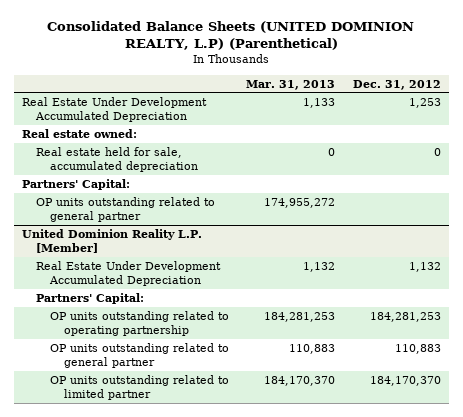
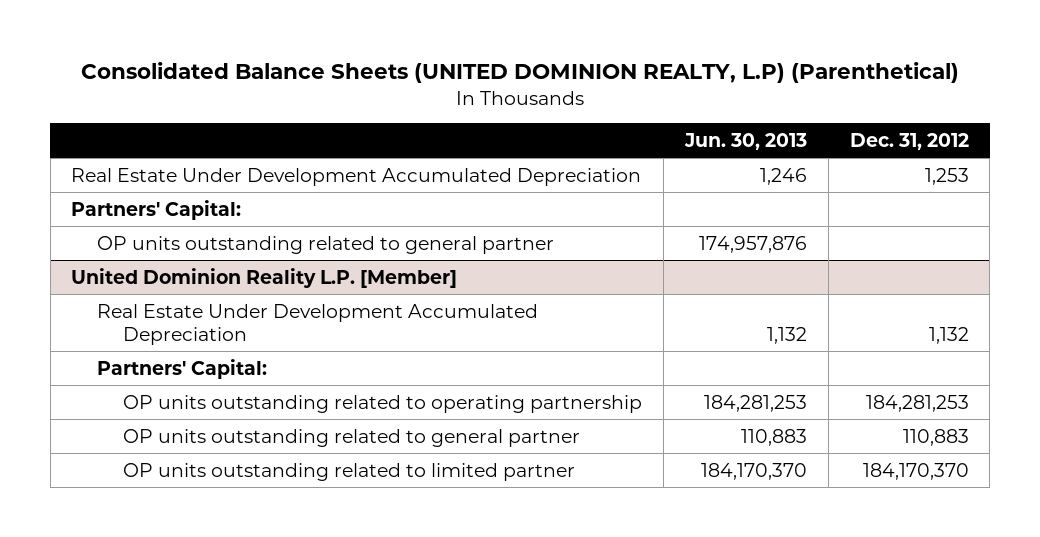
[246,79,336,90] Mar. 31, 2013 -> none
none -> [684,132,808,150] Jun. 30, 2013
[22,128,138,138] Real estate owned: -> none
[36,146,199,172] Real estate held for sale, accumulated depreciation -> none

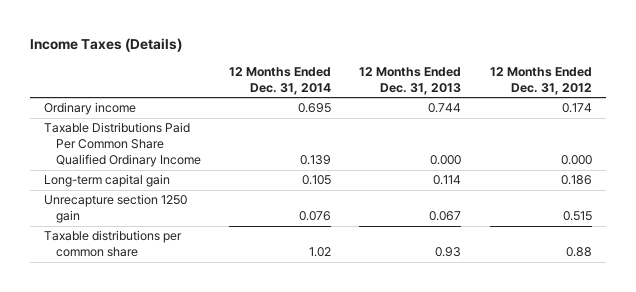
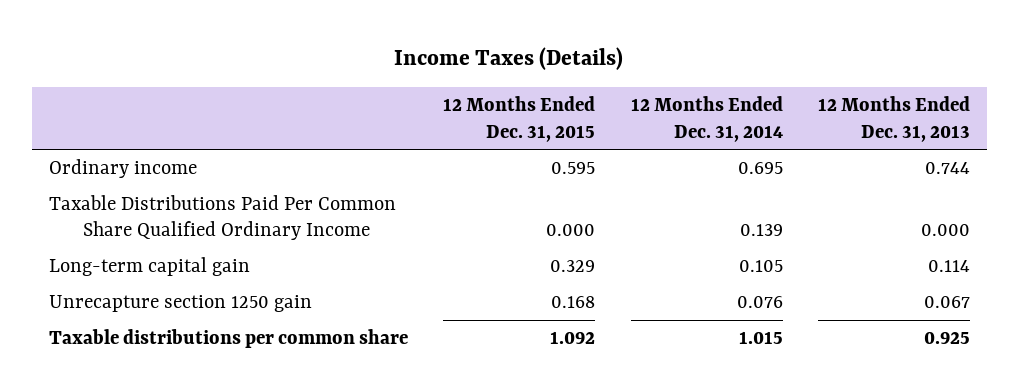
[489,66,592,95] 12 Months Ended Dec. 31, 2012 -> none
none -> [443,96,596,142] 12 Months Ended Dec. 31, 2015
[309,247,332,258] 1.02 -> [738,331,783,345] 1.015
[435,247,462,258] 0.93 -> [923,331,970,345] 0.925

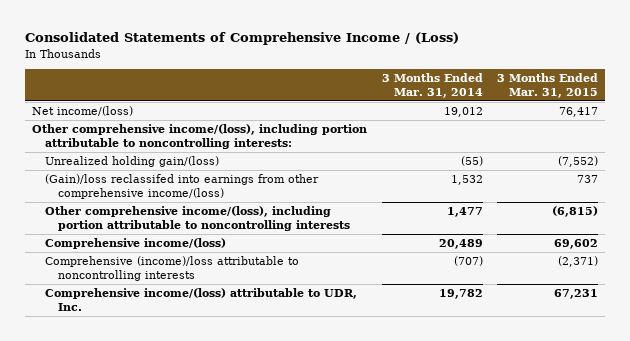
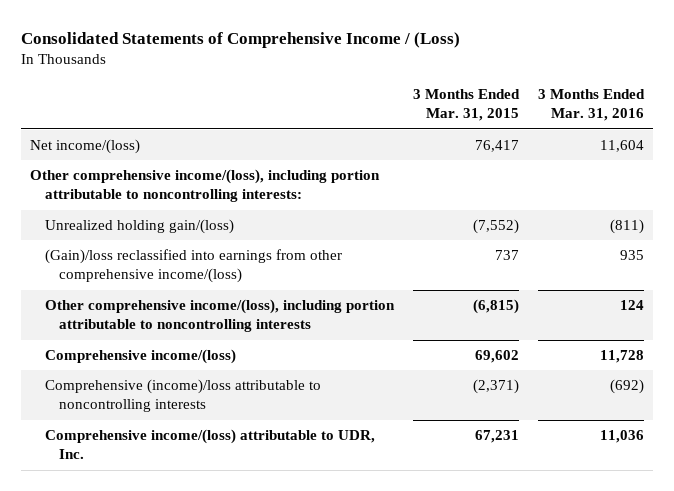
[381,72,483,98] 3 Months Ended Mar. 31, 2014 -> none
none -> [537,89,645,122] 3 Months Ended Mar. 31, 2016
[45,174,320,199] (Gain)/loss reclassifed into earnings from other comprehensive income/(loss) -> [44,249,342,284] (Gain)/loss reclassified into earnings from other comprehensive income/(loss)

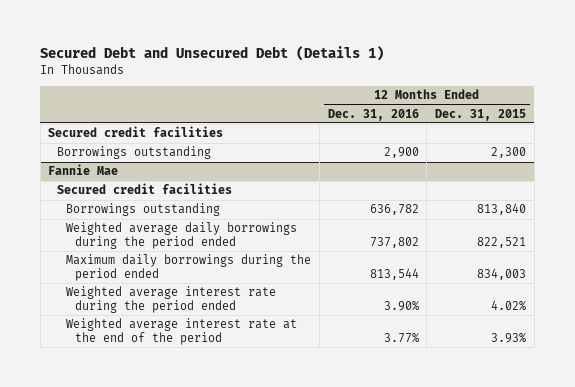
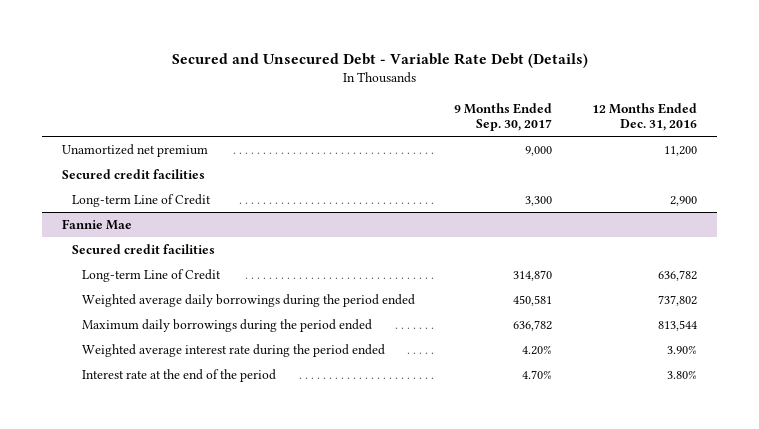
[40,46,385,62] Secured Debt and Unsecured Debt (Details 1) -> [171,52,588,68] Secured and Unsecured Debt - Variable Rate Debt (Details)
[435,108,527,121] Dec. 31, 2015 -> none
none -> [454,102,553,132] 9 Months Ended Sep. 30, 2017
none -> [62,143,209,157] Unamortized net premium
[57,146,212,160] Borrowings outstanding -> [71,193,211,207] Long-term Line of Credit
[66,203,221,217] Borrowings outstanding -> [81,268,221,282] Long-term Line of Credit
[66,318,298,346] Weighted average interest rate at the end of the period -> [81,368,276,382] Interest rate at the end of the period
[383,333,419,344] 3.77% -> [666,369,697,379] 3.80%

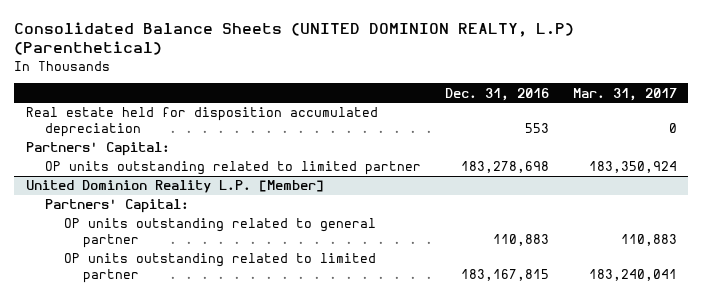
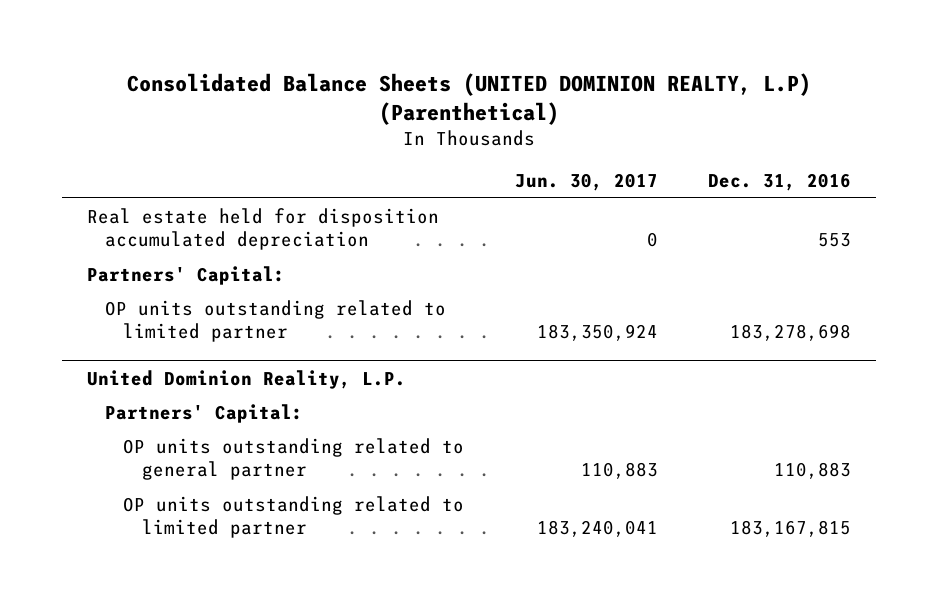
[572,87,677,101] Mar. 31, 2017 -> none
none -> [514,173,658,192] Jun. 30, 2017
[25,180,324,194] United Dominion Reality L.P. [Member] -> [87,369,407,389] United Dominion Reality, L.P.

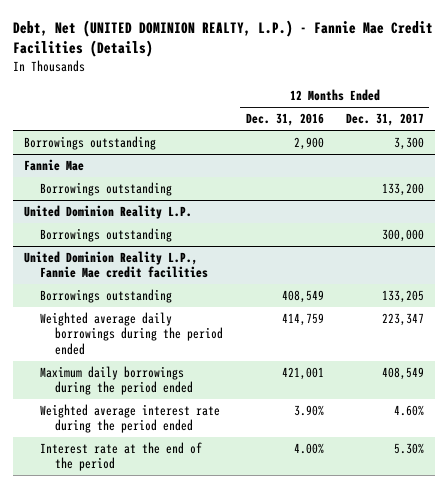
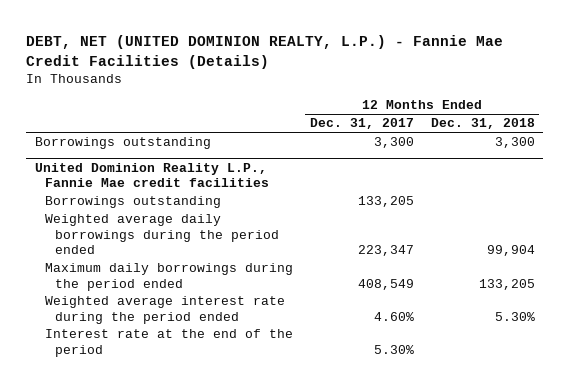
[12,19,433,58] Debt, Net (UNITED DOMINION REALTY, L.P.) - Fannie Mae Credit Facilities (Details) -> [26,35,504,69] DEBT, NET (UNITED DOMINION REALTY, L.P.) - Fannie Mae Credit Facilities (Details)
[245,113,324,127] Dec. 31, 2016 -> none
none -> [430,118,535,130] Dec. 31, 2018
[23,159,84,172] Fannie Mae -> none
[39,182,172,197] Borrowings outstanding -> none
[23,205,192,220] United Dominion Reality L.P. -> none
[39,228,172,243] Borrowings outstanding -> none

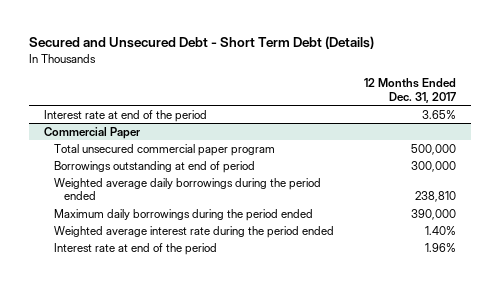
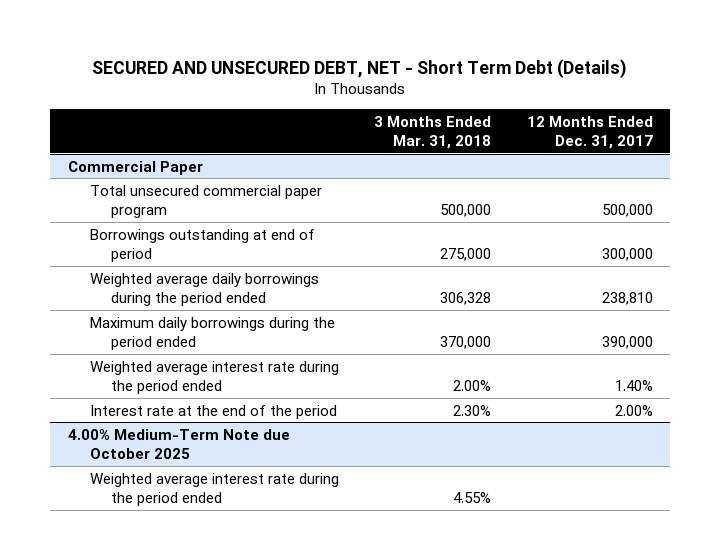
[29,36,375,50] Secured and Unsecured Debt - Short Term Debt (Details) -> [92,58,628,78] SECURED AND UNSECURED DEBT, NET - Short Term Debt (Details)
none -> [374,115,492,150] 3 Months Ended Mar. 31, 2018
[44,109,208,122] Interest rate at end of the period -> none
[53,242,217,255] Interest rate at end of the period -> [89,404,337,419] Interest rate at the end of the period
[424,242,456,252] 1.96% -> [614,404,653,416] 2.00%
none -> [67,428,290,460] 4.00% Medium-Term Note due October 2025
none -> [89,472,339,507] Weighted average interest rate during the period ended

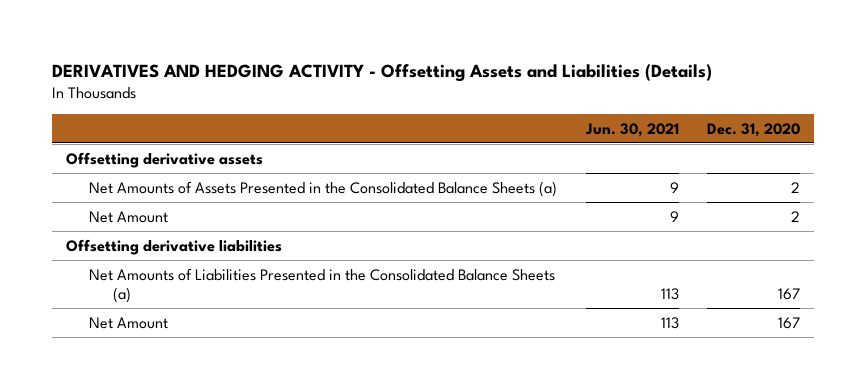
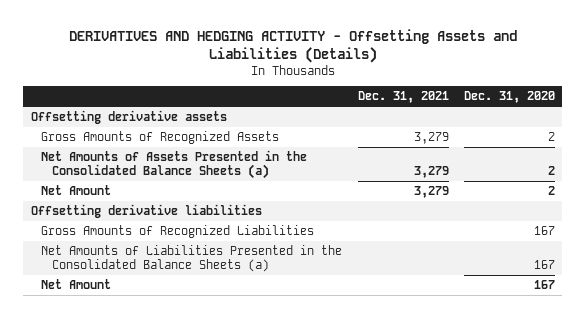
[584,122,679,137] Jun. 30, 2021 -> none
none -> [357,91,449,104] Dec. 31, 2021
none -> [41,131,280,145] Gross Amounts of Recognized Assets
none -> [41,225,315,239] Gross Amounts of Recognized Liabilities

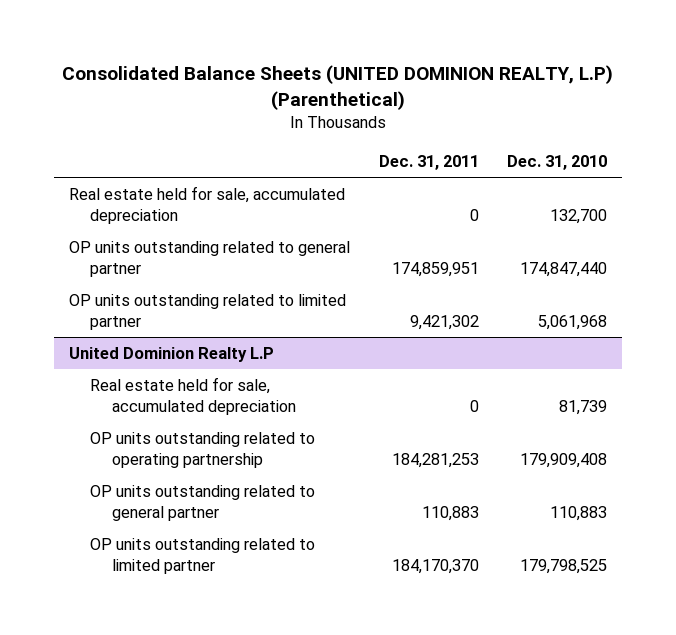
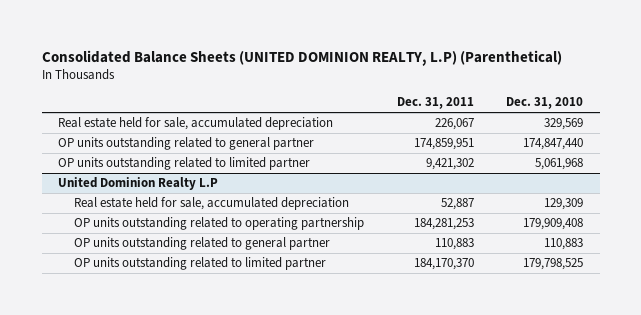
[469,208,479,221] 0 -> [434,118,474,131] 226,067
[550,208,608,224] 132,700 -> [544,118,584,131] 329,569
[469,399,479,412] 0 -> [440,198,474,211] 52,887
[559,399,608,415] 81,739 -> [544,198,584,211] 129,309

